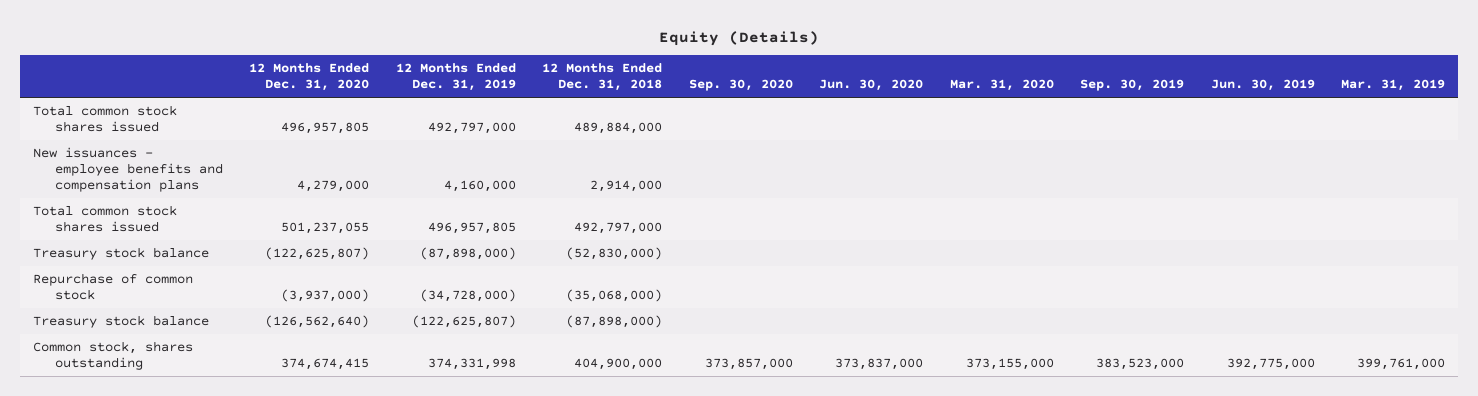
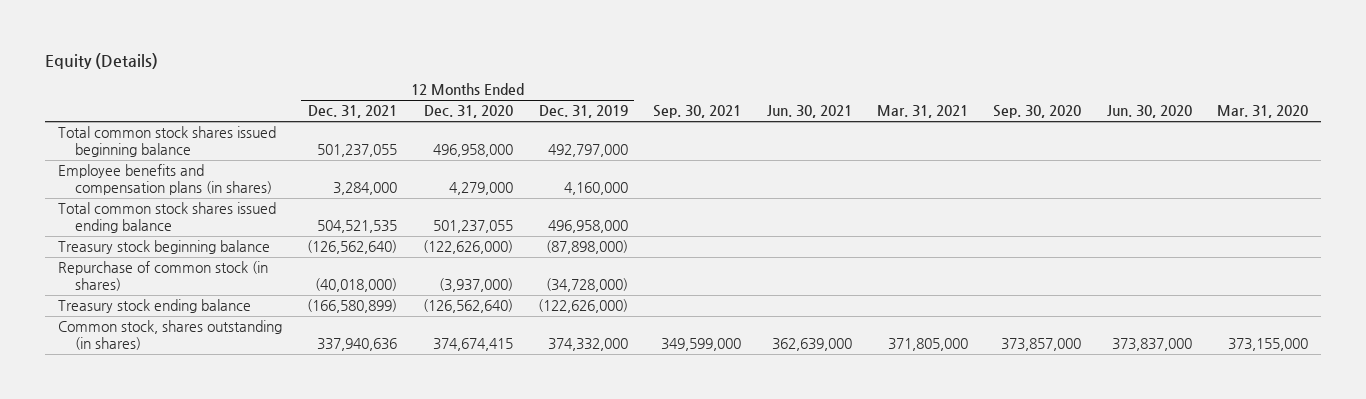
[542,63,663,92] 12 Months Ended Dec. 31, 2018 -> none
[1080,79,1185,92] Sep. 30, 2019 -> none
[1210,79,1315,92] Jun. 30, 2019 -> none
[1341,79,1446,92] Mar. 31, 2019 -> none
none -> [308,105,398,119] Dec. 31, 2021
none -> [653,105,742,119] Sep. 30, 2021
none -> [766,105,852,119] Jun. 30, 2021
none -> [876,105,968,119] Mar. 31, 2021
[33,104,178,133] Total common stock shares issued -> [57,126,276,158] Total common stock shares issued beginning balance
[281,122,370,135] 496,957,805 -> [432,144,513,158] 496,958,000
[33,146,223,193] New issuances - employee benefits and compensation plans -> [57,164,273,196] Employee benefits and compensation plans (in shares)
[33,204,178,233] Total common stock shares issued -> [57,202,276,234] Total common stock shares issued ending balance
[427,222,516,235] 496,957,805 -> [547,220,628,234] 496,958,000
[33,246,210,260] Treasury stock balance -> [57,240,270,255] Treasury stock beginning balance
[265,246,370,260] (122,625,807) -> [422,240,513,255] (122,626,000)
[33,272,194,301] Repurchase of common stock -> [57,261,268,292] Repurchase of common stock (in shares)
[33,314,210,328] Treasury stock balance -> [57,299,251,314] Treasury stock ending balance
[411,314,516,328] (122,625,807) -> [537,299,628,314] (122,626,000)
[33,340,194,371] Common stock, shares outstanding -> [57,320,282,351] Common stock, shares outstanding (in shares)
[427,358,516,371] 374,331,998 -> [547,338,628,352] 374,332,000

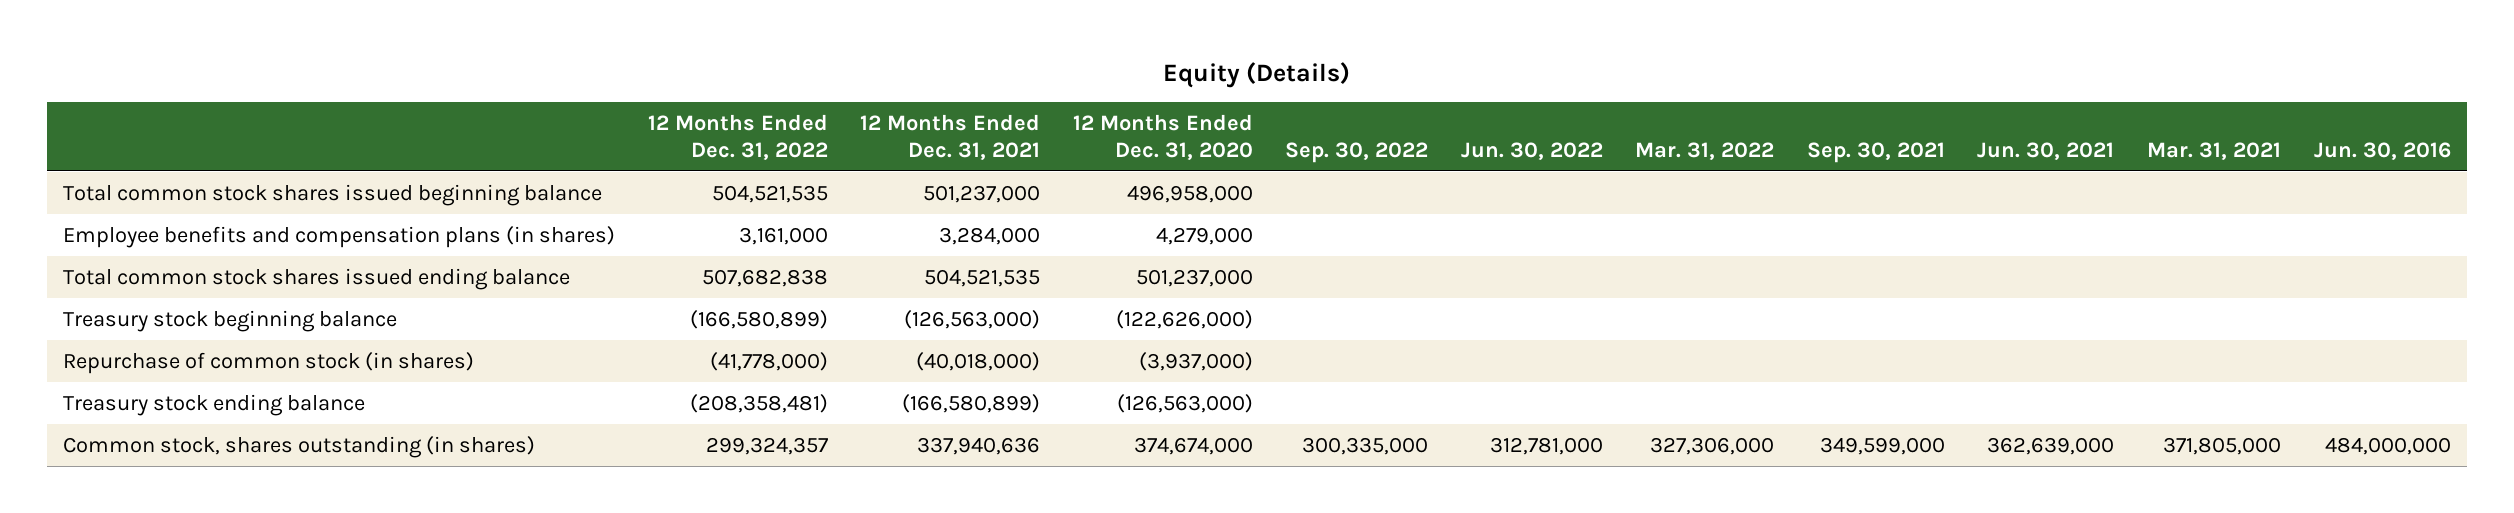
[538,105,628,119] Dec. 31, 2019 -> none
[993,105,1082,119] Sep. 30, 2020 -> none
[1106,105,1192,119] Jun. 30, 2020 -> none
[1217,105,1309,119] Mar. 31, 2020 -> none
none -> [647,114,828,160] 12 Months Ended Dec. 31, 2022
none -> [1285,141,1429,163] Sep. 30, 2022
none -> [1460,141,1603,160] Jun. 30, 2022
none -> [1635,141,1775,160] Mar. 31, 2022
none -> [2313,141,2451,160] Jun. 30, 2016
[317,144,398,158] 501,237,055 -> [923,184,1041,203] 501,237,000
[432,220,513,234] 501,237,055 -> [1135,268,1253,287] 501,237,000
[307,240,398,255] (126,562,640) -> [904,309,1041,329] (126,563,000)
[422,299,513,314] (126,562,640) -> [1116,393,1253,413] (126,563,000)
[432,338,513,352] 374,674,415 -> [1133,436,1253,455] 374,674,000

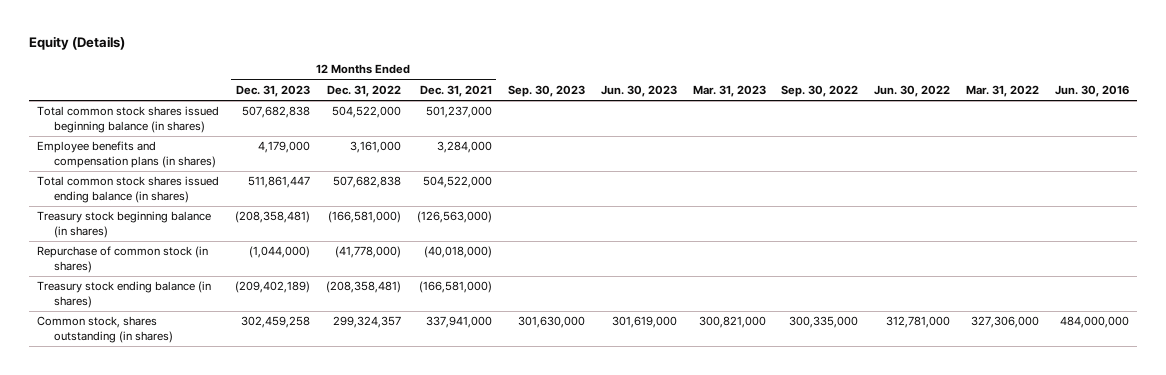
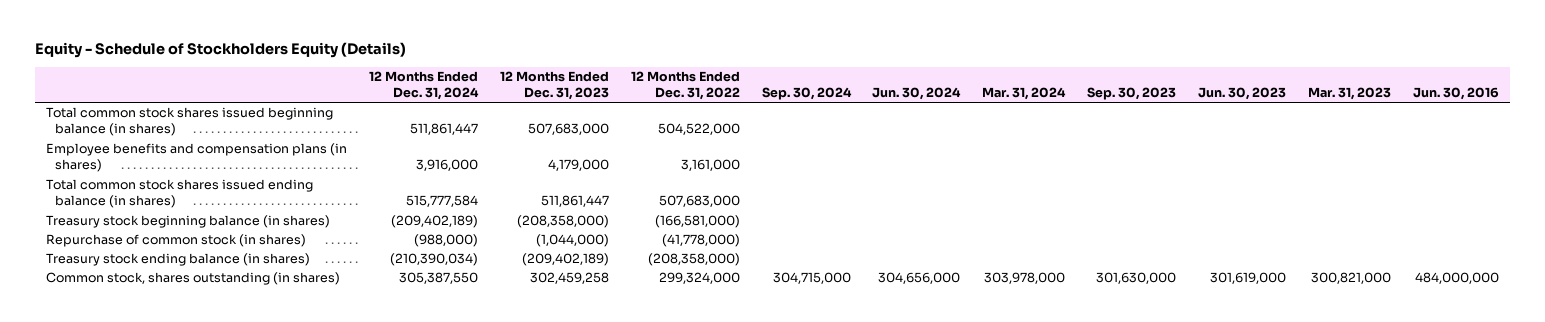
[29,36,126,51] Equity (Details) -> [34,42,406,59] Equity - Schedule of Stockholders Equity (Details)
[419,84,492,97] Dec. 31, 2021 -> none
[781,84,859,97] Sep. 30, 2022 -> none
[874,84,951,97] Jun. 30, 2022 -> none
[966,84,1040,97] Mar. 31, 2022 -> none
none -> [368,71,479,101] 12 Months Ended Dec. 31, 2024
none -> [761,87,852,101] Sep. 30, 2024
none -> [872,87,962,101] Jun. 30, 2024
none -> [982,87,1067,101] Mar. 31, 2024
[241,106,310,119] 507,682,838 -> [527,123,609,136] 507,683,000
[332,176,401,189] 507,682,838 -> [658,195,740,208] 507,683,000
[234,211,310,224] (208,358,481) -> [516,215,609,229] (208,358,000)
[325,281,401,294] (208,358,481) -> [647,253,740,267] (208,358,000)
[332,316,401,329] 299,324,357 -> [658,272,740,285] 299,324,000

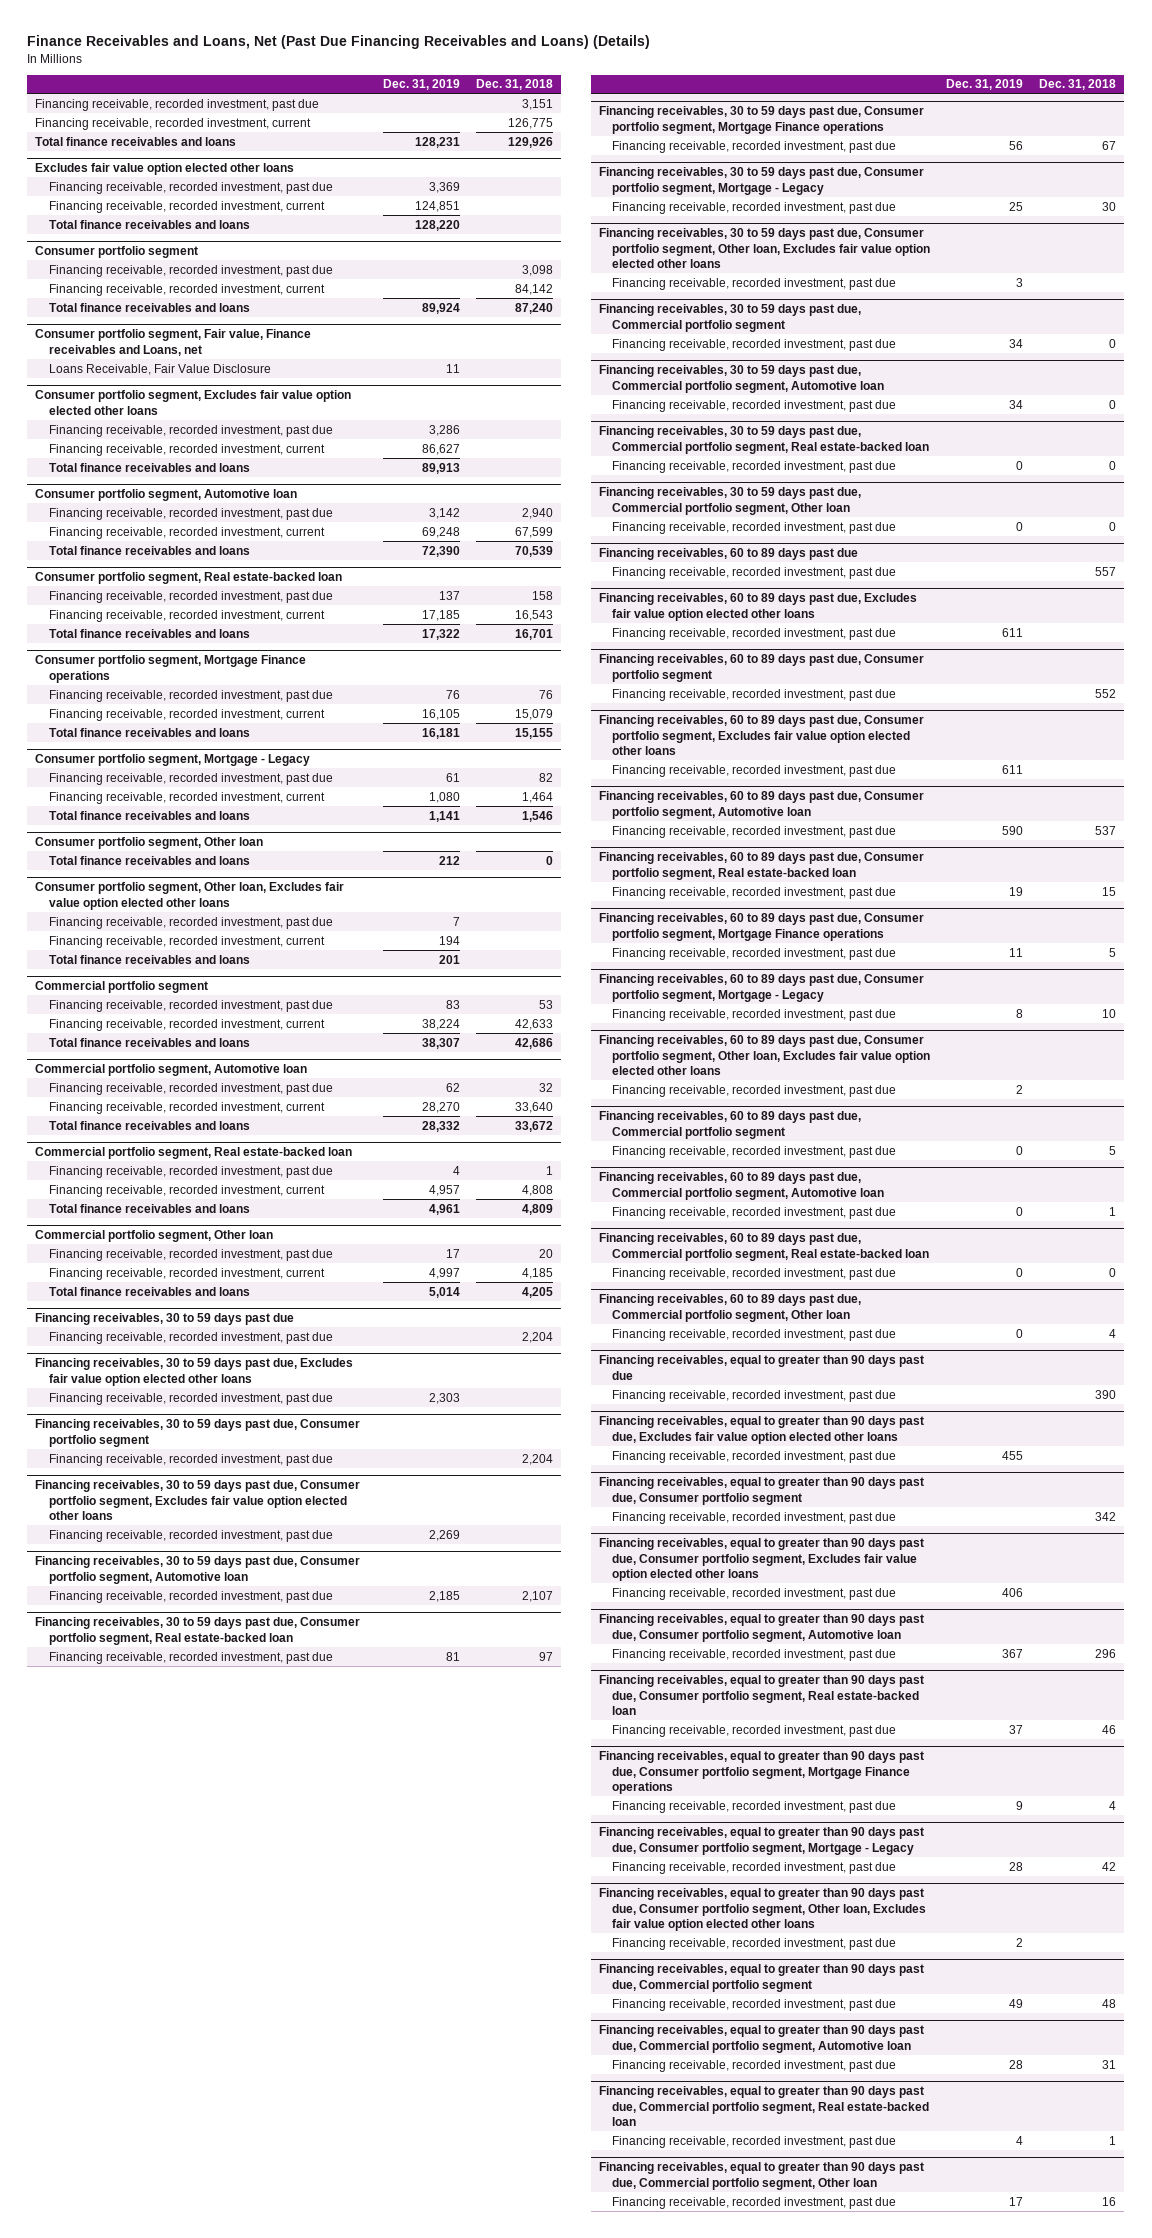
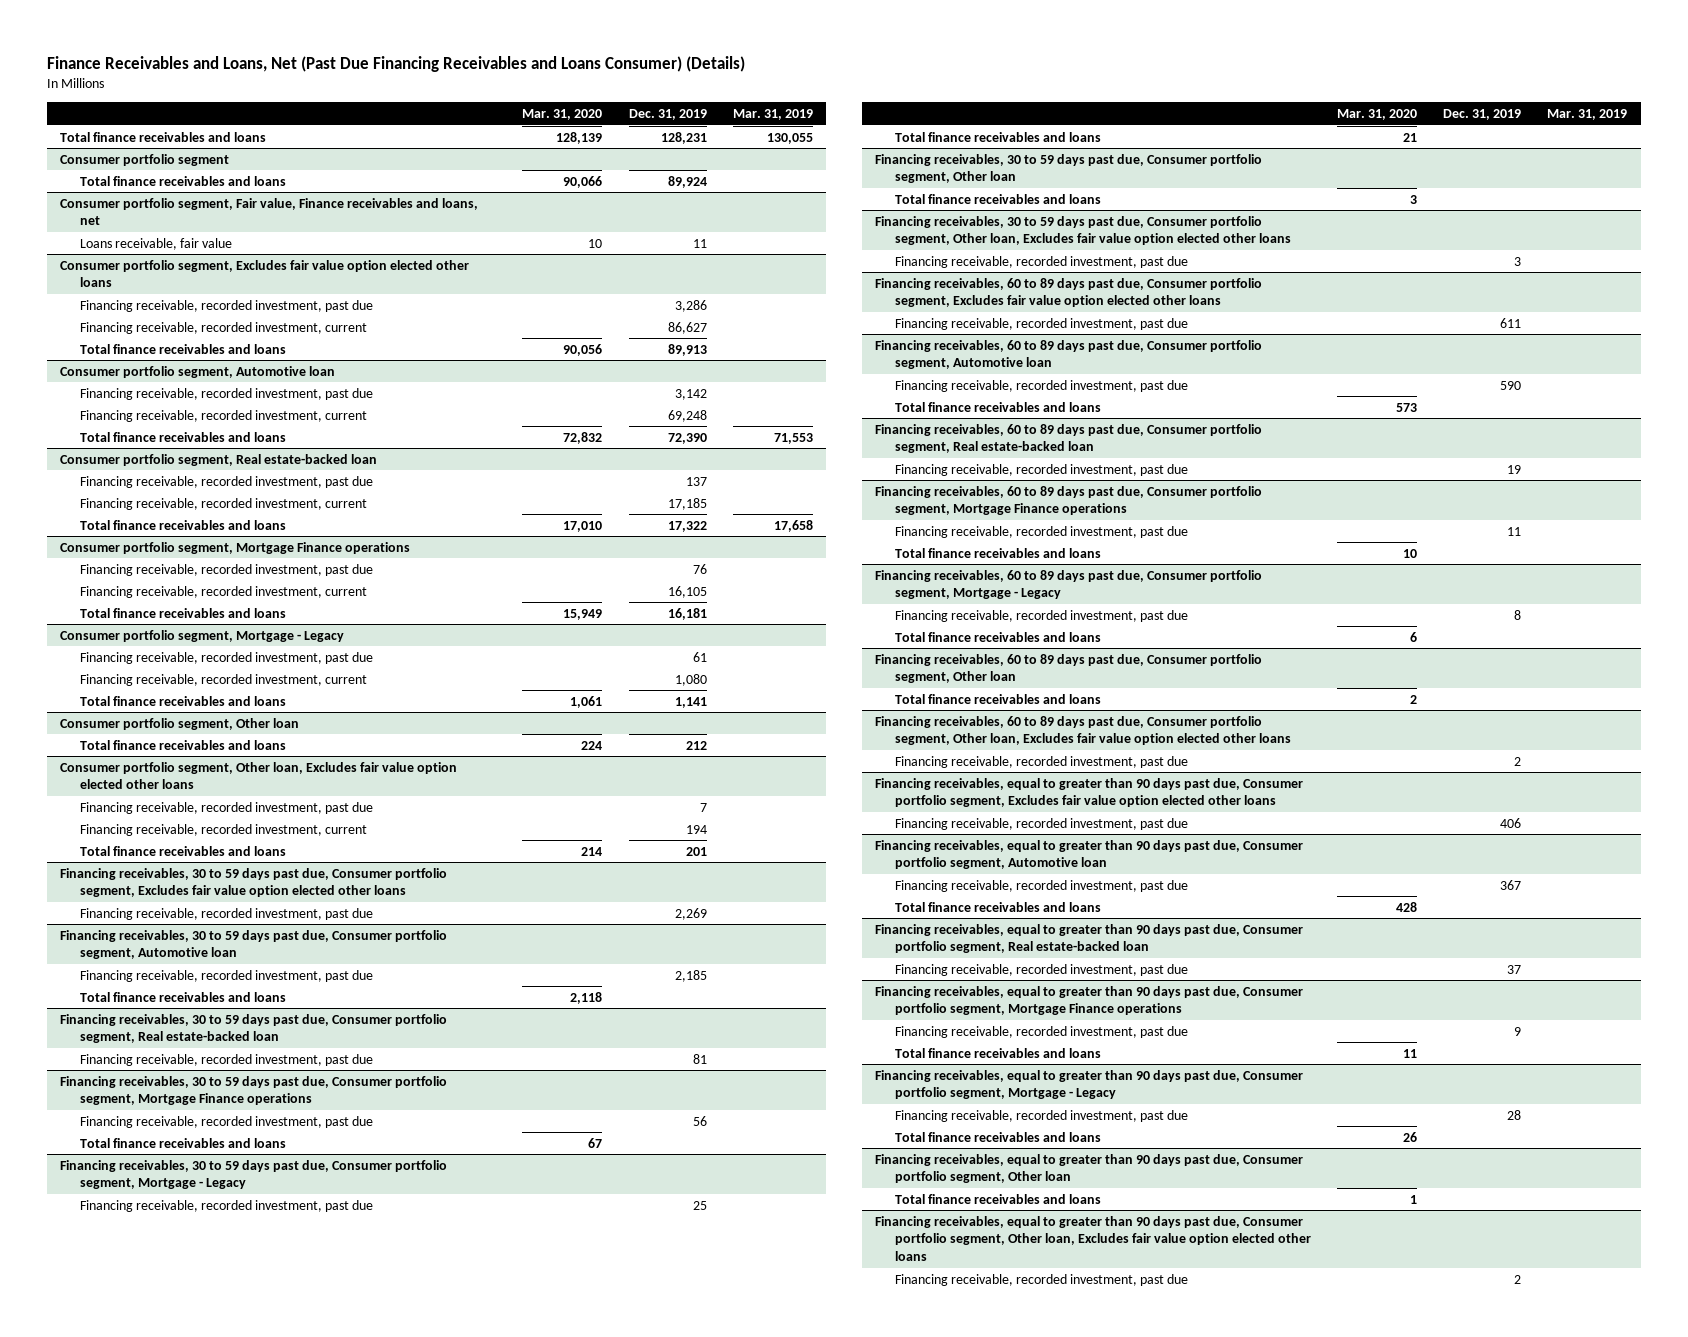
[27,35,651,50] Finance Receivables and Loans, Net (Past Due Financing Receivables and Loans) (Details) -> [47,56,746,73] Finance Receivables and Loans, Net (Past Due Financing Receivables and Loans Consumer) (Details)
[475,79,553,91] Dec. 31, 2018 -> none
none -> [522,109,603,121] Mar. 31, 2020
none -> [733,109,814,121] Mar. 31, 2019
[35,98,320,111] Financing receivable, recorded investment, past due -> none
[35,117,312,130] Financing receivable, recorded investment, current -> none
[35,163,295,176] Excludes fair value option elected other loans -> none
[48,181,333,194] Financing receivable, recorded investment, past due -> none
[48,200,325,213] Financing receivable, recorded investment, current -> none
[48,219,250,229] Total finance receivables and loans -> none
[48,264,333,277] Financing receivable, recorded investment, past due -> none
[48,283,325,296] Financing receivable, recorded investment, current -> none
[35,329,312,356] Consumer portfolio segment, Fair value, Finance receivables and Loans, net -> [60,197,479,226] Consumer portfolio segment, Fair value, Finance receivables and loans, net
[48,363,271,375] Loans Receivable, Fair Value Disclosure -> [80,237,233,250] Loans receivable, fair value
[35,981,209,994] Commercial portfolio segment -> none
[48,999,333,1012] Financing receivable, recorded investment, past due -> none
[48,1018,325,1031] Financing receivable, recorded investment, current -> none
[48,1037,250,1047] Total finance receivables and loans -> none
[35,1064,308,1077] Commercial portfolio segment, Automotive loan -> none
[48,1082,333,1095] Financing receivable, recorded investment, past due -> none
[48,1101,325,1114] Financing receivable, recorded investment, current -> none
[48,1120,250,1130] Total finance receivables and loans -> none
[35,1147,353,1160] Commercial portfolio segment, Real estate-backed loan -> none
[48,1165,333,1178] Financing receivable, recorded investment, past due -> none
[48,1184,325,1197] Financing receivable, recorded investment, current -> none
[48,1203,250,1213] Total finance receivables and loans -> none
[35,1230,274,1243] Commercial portfolio segment, Other loan -> none
[48,1248,333,1261] Financing receivable, recorded investment, past due -> none
[48,1267,325,1280] Financing receivable, recorded investment, current -> none
[48,1286,250,1296] Total finance receivables and loans -> none
[35,1313,295,1326] Financing receivables, 30 to 59 days past due -> none
[48,1331,333,1344] Financing receivable, recorded investment, past due -> none
[35,1358,354,1386] Financing receivables, 30 to 59 days past due, Excludes fair value option elected other loans -> none
[48,1392,333,1405] Financing receivable, recorded investment, past due -> none
[35,1419,361,1447] Financing receivables, 30 to 59 days past due, Consumer portfolio segment -> none
[48,1453,333,1466] Financing receivable, recorded investment, past due -> none
none -> [80,991,287,1002] Total finance receivables and loans
none -> [80,1137,287,1148] Total finance receivables and loans
none -> [894,131,1101,142] Total finance receivables and loans
none -> [874,153,1262,184] Financing receivables, 30 to 59 days past due, Consumer portfolio segment, Other loan
none -> [894,193,1101,204] Total finance receivables and loans
[598,304,861,332] Financing receivables, 30 to 59 days past due, Commercial portfolio segment -> none
[612,338,897,351] Financing receivable, recorded investment, past due -> none
[598,365,885,393] Financing receivables, 30 to 59 days past due, Commercial portfolio segment, Automotive loan -> none
[612,399,897,412] Financing receivable, recorded investment, past due -> none
[598,426,930,454] Financing receivables, 30 to 59 days past due, Commercial portfolio segment, Real estate-backed loan -> none
[612,460,897,473] Financing receivable, recorded investment, past due -> none
[598,487,861,515] Financing receivables, 30 to 59 days past due, Commercial portfolio segment, Other loan -> none
[612,521,897,534] Financing receivable, recorded investment, past due -> none
[598,548,858,561] Financing receivables, 60 to 89 days past due -> none
[612,566,897,579] Financing receivable, recorded investment, past due -> none
[598,593,917,621] Financing receivables, 60 to 89 days past due, Excludes fair value option elected other loans -> none
[612,627,897,640] Financing receivable, recorded investment, past due -> none
[598,654,924,682] Financing receivables, 60 to 89 days past due, Consumer portfolio segment -> none
[612,688,897,701] Financing receivable, recorded investment, past due -> none
none -> [894,401,1101,412] Total finance receivables and loans
none -> [894,547,1101,558] Total finance receivables and loans
none -> [894,631,1101,642] Total finance receivables and loans
none -> [874,653,1262,684] Financing receivables, 60 to 89 days past due, Consumer portfolio segment, Other loan
none -> [894,693,1101,704] Total finance receivables and loans
[598,1111,861,1139] Financing receivables, 60 to 89 days past due, Commercial portfolio segment -> none
[612,1145,897,1158] Financing receivable, recorded investment, past due -> none
[598,1172,885,1200] Financing receivables, 60 to 89 days past due, Commercial portfolio segment, Automotive loan -> none
[612,1206,897,1219] Financing receivable, recorded investment, past due -> none
[598,1233,930,1261] Financing receivables, 60 to 89 days past due, Commercial portfolio segment, Real estate-backed loan -> none
[612,1267,897,1280] Financing receivable, recorded investment, past due -> none
[598,1294,861,1322] Financing receivables, 60 to 89 days past due, Commercial portfolio segment, Other loan -> none
[612,1328,897,1341] Financing receivable, recorded investment, past due -> none
[598,1355,924,1380] Financing receivables, equal to greater than 90 days past due -> none
[612,1389,897,1402] Financing receivable, recorded investment, past due -> none
[598,1416,924,1444] Financing receivables, equal to greater than 90 days past due, Excludes fair value option elected other loans -> none
[612,1450,897,1463] Financing receivable, recorded investment, past due -> none
[598,1477,924,1505] Financing receivables, equal to greater than 90 days past due, Consumer portfolio segment -> none
[612,1511,897,1524] Financing receivable, recorded investment, past due -> none
none -> [894,901,1101,912] Total finance receivables and loans
none -> [894,1047,1101,1058] Total finance receivables and loans
none -> [894,1131,1101,1142] Total finance receivables and loans
none -> [874,1153,1303,1184] Financing receivables, equal to greater than 90 days past due, Consumer portfolio segment, Other loan
none -> [894,1193,1101,1204] Total finance receivables and loans
[598,1964,924,1992] Financing receivables, equal to greater than 90 days past due, Commercial portfolio segment -> none
[612,1998,897,2011] Financing receivable, recorded investment, past due -> none
[598,2025,924,2053] Financing receivables, equal to greater than 90 days past due, Commercial portfolio segment, Automotive loan -> none
[612,2059,897,2072] Financing receivable, recorded investment, past due -> none
[598,2086,930,2127] Financing receivables, equal to greater than 90 days past due, Commercial portfolio segment, Real estate-backed loan -> none
[612,2135,897,2148] Financing receivable, recorded investment, past due -> none
[598,2162,924,2190] Financing receivables, equal to greater than 90 days past due, Commercial portfolio segment, Other loan -> none
[612,2196,897,2209] Financing receivable, recorded investment, past due -> none

